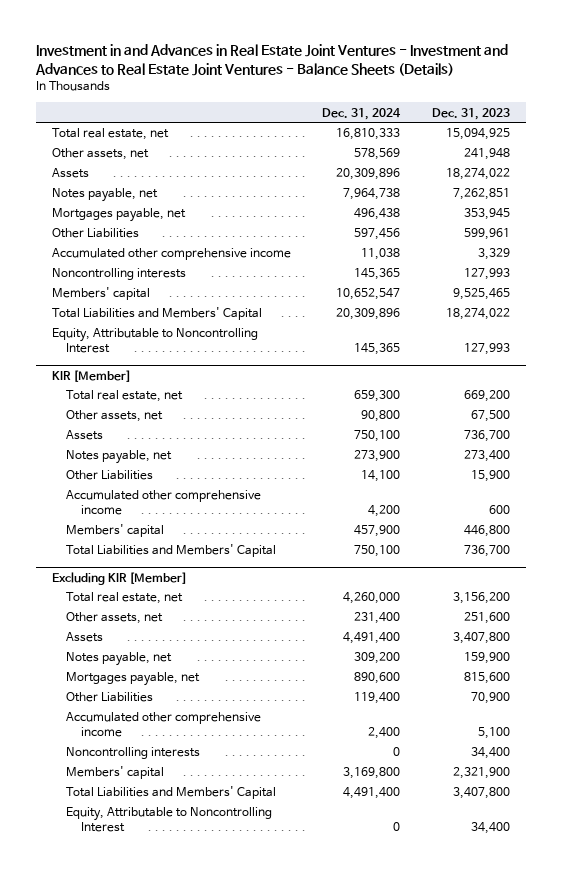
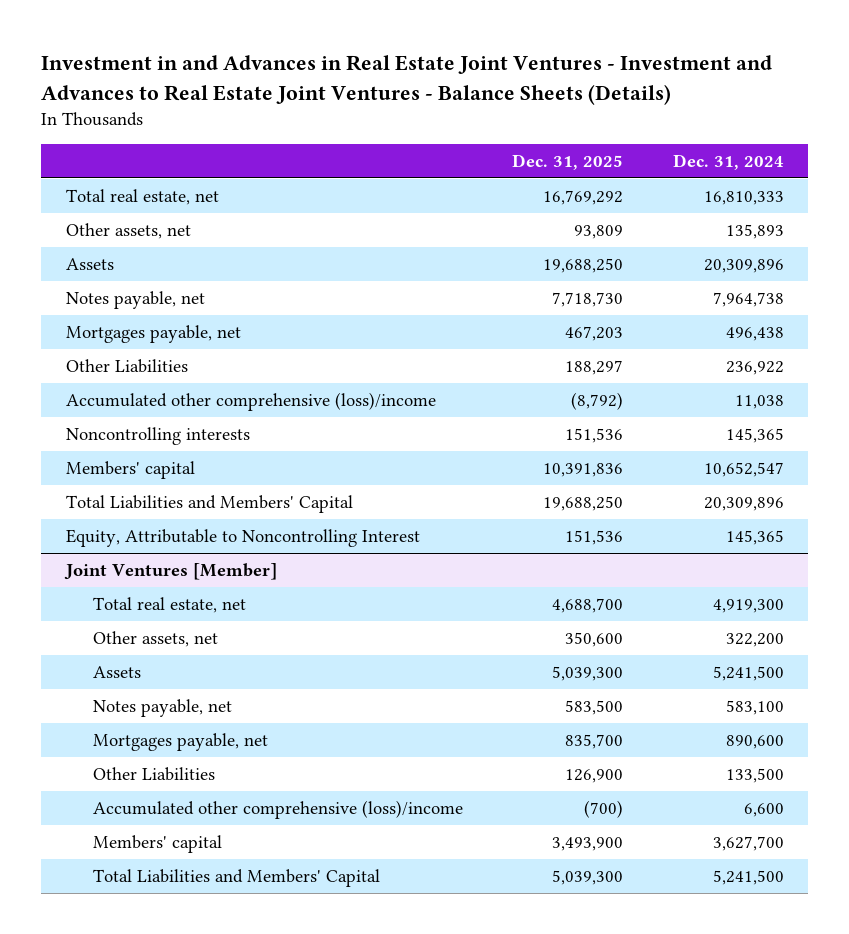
[432,107,511,120] Dec. 31, 2023 -> none
none -> [512,153,624,170] Dec. 31, 2025
[354,148,401,161] 578,569 -> [725,224,784,240] 135,893
[354,228,401,241] 597,456 -> [725,361,784,376] 236,922
[51,248,291,261] Accumulated other comprehensive income -> [65,392,436,412] Accumulated other comprehensive (loss)/income
[51,369,131,382] KIR [Member] -> none
[66,470,154,481] Other Liabilities -> none
[66,490,262,516] Accumulated other comprehensive income -> none
[66,524,165,538] Members' capital -> none
[66,544,277,558] Total Liabilities and Members' Capital -> none
[51,571,187,585] Excluding KIR [Member] -> none
[66,592,184,605] Total real estate, net -> none
[66,612,164,625] Other assets, net -> none
[66,632,104,643] Assets -> none
[66,652,173,667] Notes payable, net -> none
none -> [63,563,277,581] Joint Ventures [Member]
[354,390,401,403] 659,300 -> [712,599,784,614] 4,919,300
[361,410,401,423] 90,800 -> [725,633,784,648] 322,200
[354,430,401,443] 750,100 -> [712,666,784,682] 5,241,500
[354,450,401,463] 273,900 -> [725,700,784,716] 583,100
[66,747,201,760] Noncontrolling interests -> none
[66,807,273,833] Equity, Attributable to Noncontrolling Interest -> none
[354,692,401,705] 119,400 -> [725,768,784,784] 133,500
[66,712,262,738] Accumulated other comprehensive income -> [93,800,464,820] Accumulated other comprehensive (loss)/income
[368,727,401,740] 2,400 -> [743,803,784,818] 6,600
[343,767,401,780] 3,169,800 -> [712,836,784,852] 3,627,700
[343,787,401,800] 4,491,400 -> [712,870,784,886] 5,241,500

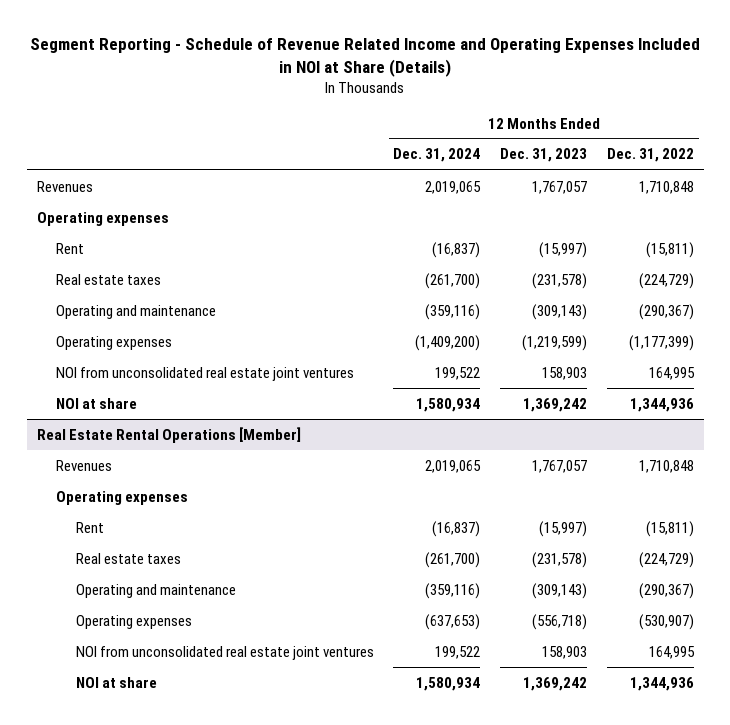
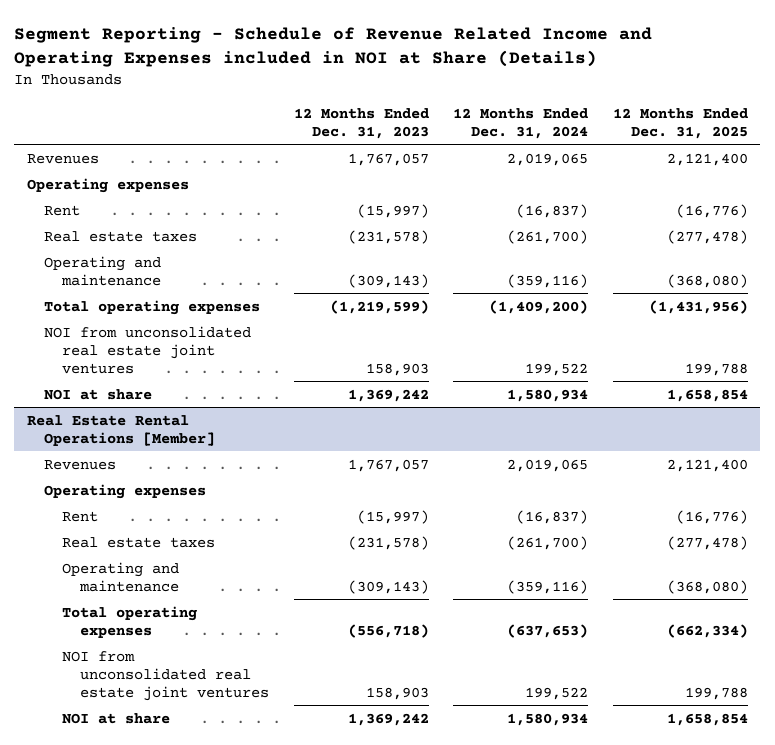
[30,37,701,77] Segment Reporting - Schedule of Revenue Related Income and Operating Expenses Included in NOI at Share (Details) -> [14,26,653,68] Segment Reporting - Schedule of Revenue Related Income and Operating Expenses included in NOI at Share (Details)
[606,148,694,163] Dec. 31, 2022 -> none
none -> [612,107,748,139] 12 Months Ended Dec. 31, 2025
[56,335,173,350] Operating expenses -> [44,299,261,315] Total operating expenses
[75,614,192,629] Operating expenses -> [62,605,198,638] Total operating expenses

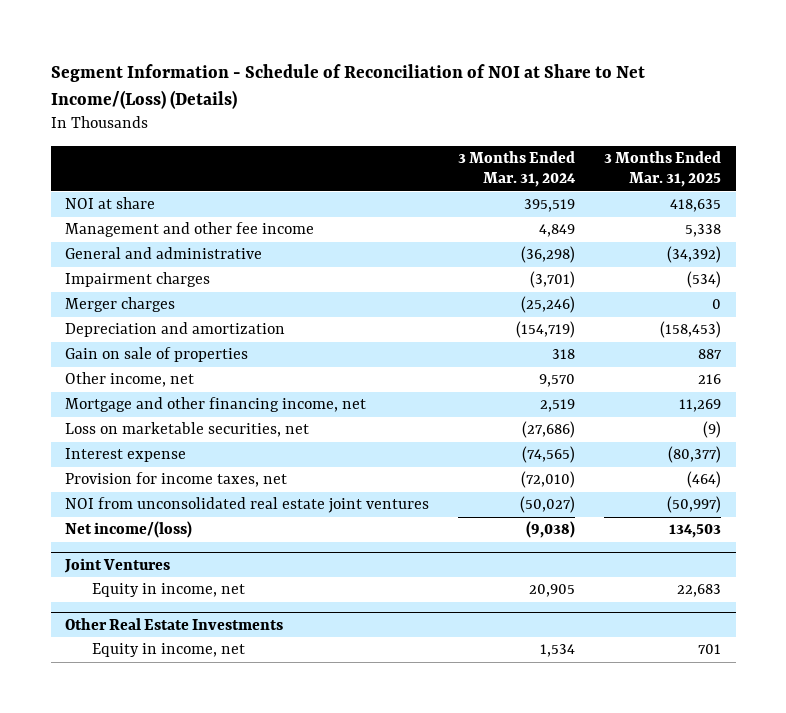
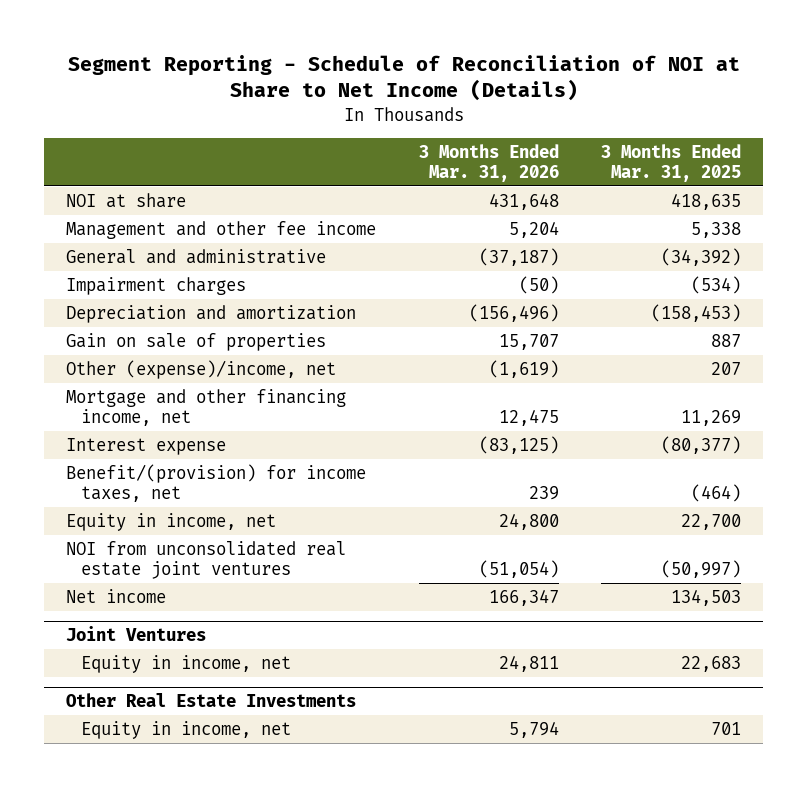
[50,63,645,109] Segment Information - Schedule of Reconciliation of NOI at Share to Net Income/(Loss) (Details) -> [67,54,740,102] Segment Reporting - Schedule of Reconciliation of NOI at Share to Net Income (Details)
[458,150,577,188] 3 Months Ended Mar. 31, 2024 -> none
none -> [418,143,559,182] 3 Months Ended Mar. 31, 2026
[65,297,176,313] Merger charges -> none
[65,372,195,388] Other income, net -> [65,360,336,380] Other (expense)/income, net
[698,374,722,385] 216 -> [711,362,742,376] 207
[65,422,310,438] Loss on marketable securities, net -> none
[65,472,288,488] Provision for income taxes, net -> [65,464,366,503] Benefit/(provision) for income taxes, net
none -> [65,513,276,532] Equity in income, net
[65,521,193,539] Net income/(loss) -> [65,589,166,604] Net income

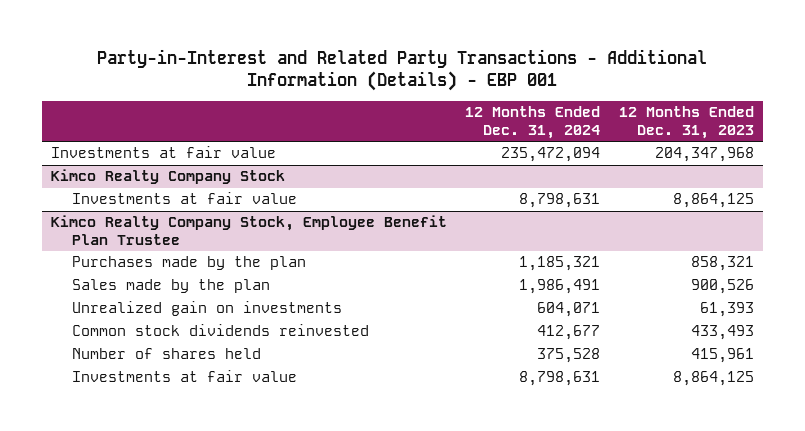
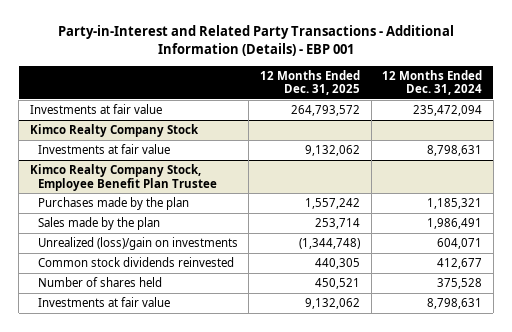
[618,106,754,139] 12 Months Ended Dec. 31, 2023 -> none
none -> [259,69,360,96] 12 Months Ended Dec. 31, 2025
[72,301,343,317] Unrealized gain on investments -> [37,236,238,250] Unrealized (loss)/gain on investments

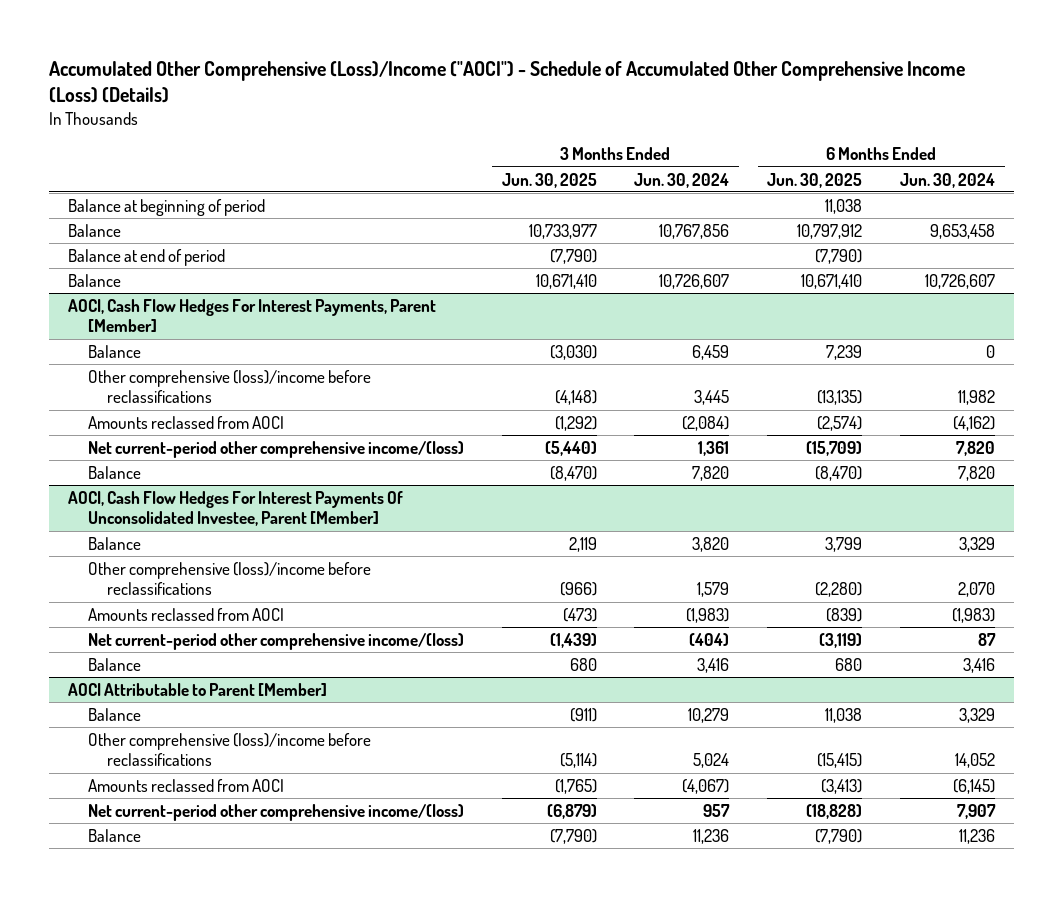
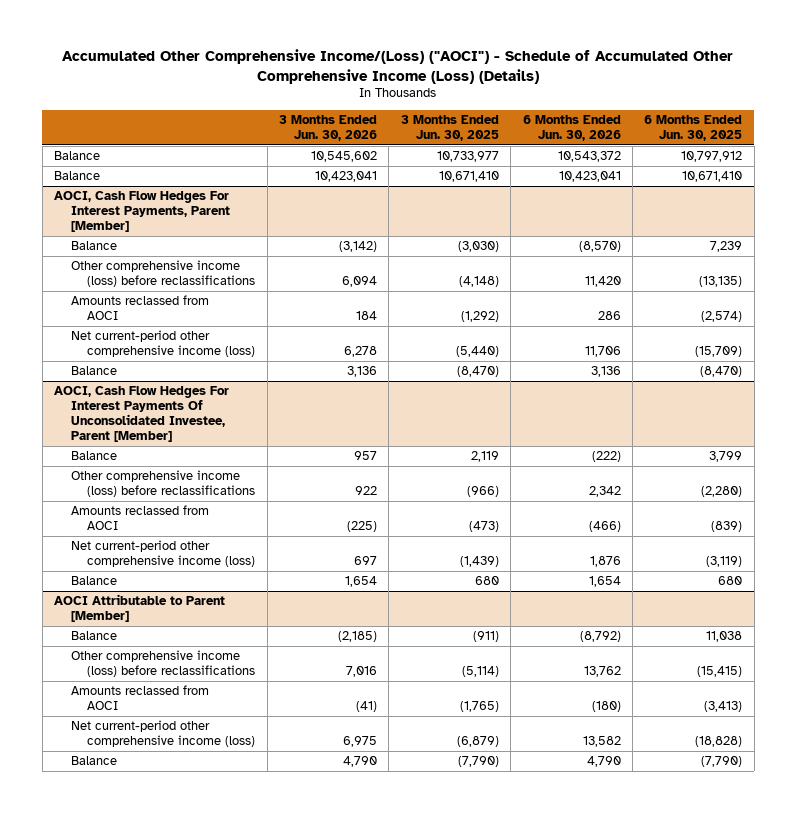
[49,60,966,103] Accumulated Other Comprehensive (Loss)/Income ("AOCI") - Schedule of Accumulated Other Comprehensive Income (Loss) (Details) -> [62,49,734,84] Accumulated Other Comprehensive Income/(Loss) ("AOCI") - Schedule of Accumulated Other Comprehensive Income (Loss) (Details)
[634,172,730,188] Jun. 30, 2024 -> none
[900,172,996,188] Jun. 30, 2024 -> none
none -> [279,114,378,142] 3 Months Ended Jun. 30, 2026
none -> [522,114,621,142] 6 Months Ended Jun. 30, 2026
[68,198,266,216] Balance at beginning of period -> none
[68,248,226,266] Balance at end of period -> none
[87,369,371,404] Other comprehensive (loss)/income before reclassifications -> [70,260,256,288] Other comprehensive income (loss) before reclassifications
[87,440,464,458] Net current-period other comprehensive income/(loss) -> [70,330,256,358] Net current-period other comprehensive income (loss)
[87,561,371,596] Other comprehensive (loss)/income before reclassifications -> [70,470,256,498] Other comprehensive income (loss) before reclassifications
[87,632,464,650] Net current-period other comprehensive income/(loss) -> [70,540,256,568] Net current-period other comprehensive income (loss)
[87,732,371,767] Other comprehensive (loss)/income before reclassifications -> [70,650,256,678] Other comprehensive income (loss) before reclassifications
[87,803,464,821] Net current-period other comprehensive income/(loss) -> [70,720,256,748] Net current-period other comprehensive income (loss)

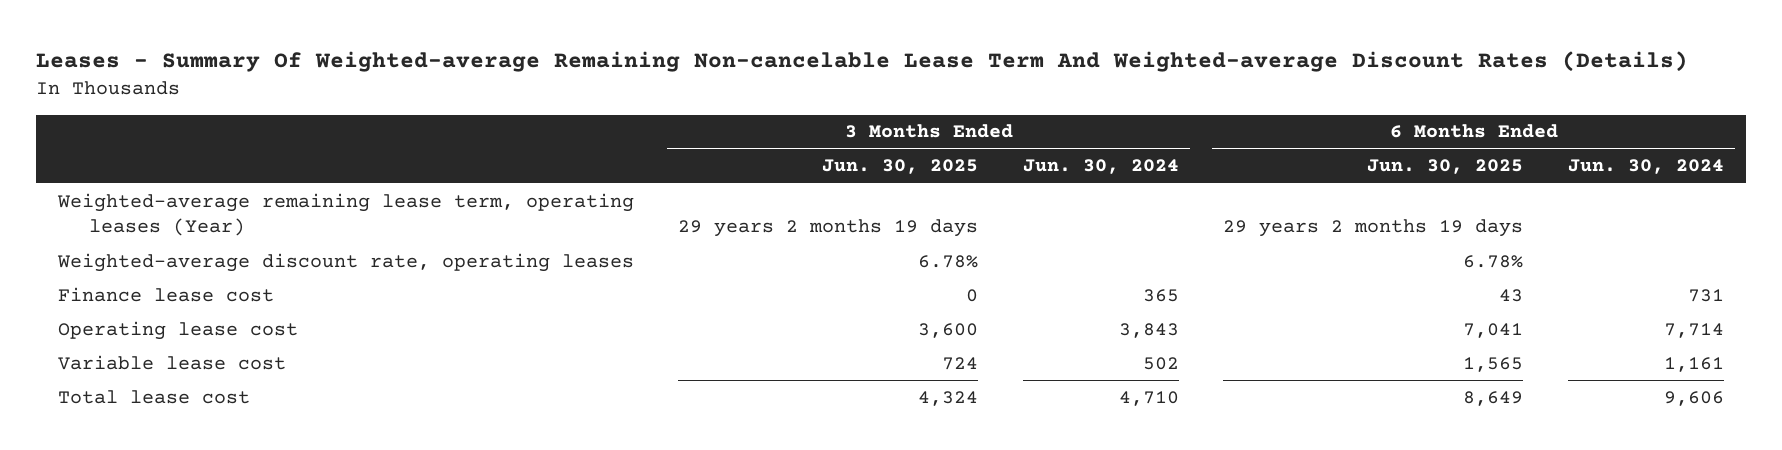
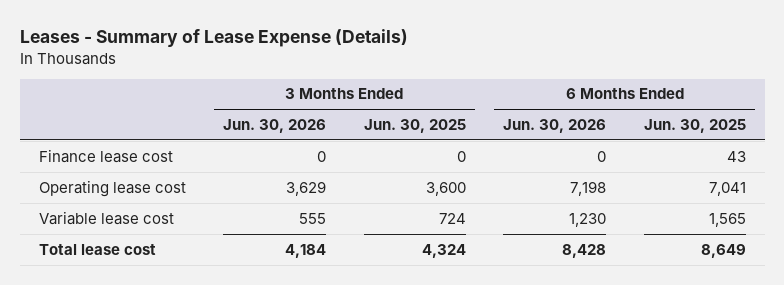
[35,51,1688,73] Leases - Summary Of Weighted-average Remaining Non-cancelable Lease Term And Weighted-average Discount Rates (Details) -> [19,29,408,48] Leases - Summary of Lease Expense (Details)
[1022,159,1179,175] Jun. 30, 2024 -> none
[1567,159,1724,175] Jun. 30, 2024 -> none
none -> [223,118,327,133] Jun. 30, 2026
none -> [503,118,607,133] Jun. 30, 2026
[57,192,635,237] Weighted-average remaining lease term, operating leases (Year) -> none
[57,252,635,272] Weighted-average discount rate, operating leases -> none

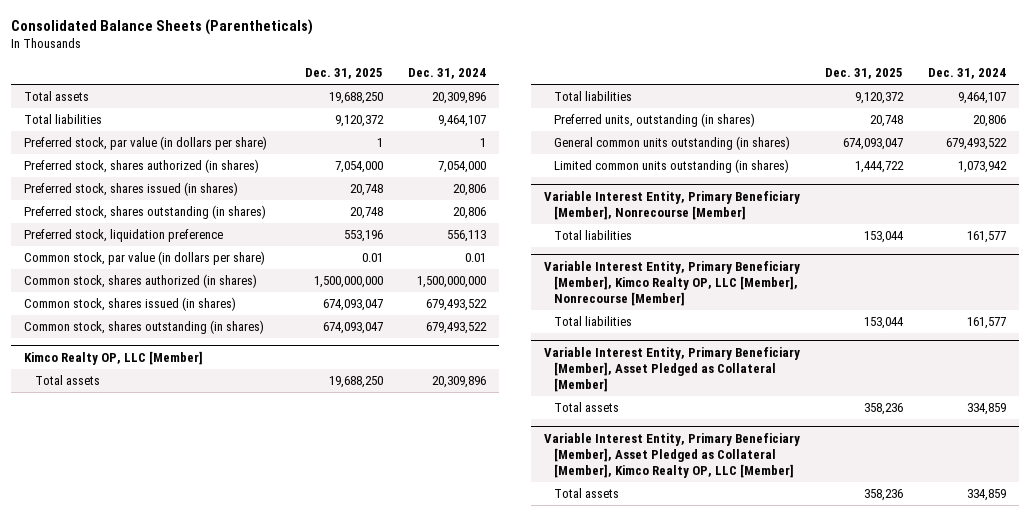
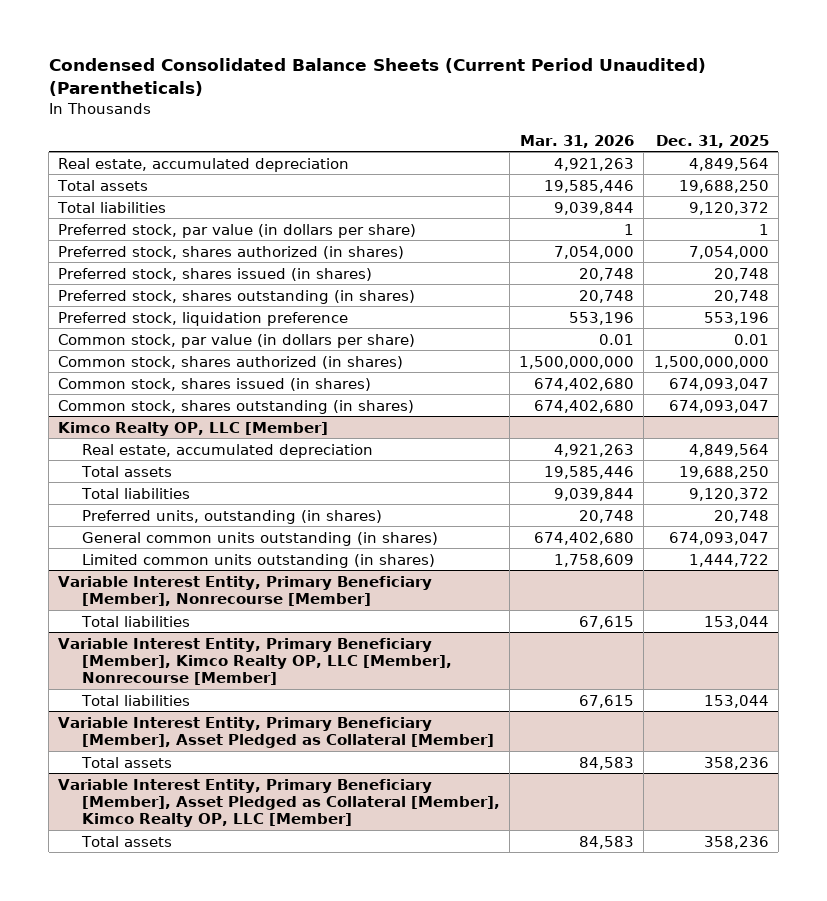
[11,19,314,36] Consolidated Balance Sheets (Parentheticals) -> [48,58,706,97] Condensed Consolidated Balance Sheets (Current Period Unaudited) (Parentheticals)
[408,68,487,80] Dec. 31, 2024 -> none
none -> [520,134,635,148] Mar. 31, 2026
none -> [58,157,350,172] Real estate, accumulated depreciation
none -> [81,443,373,458] Real estate, accumulated depreciation

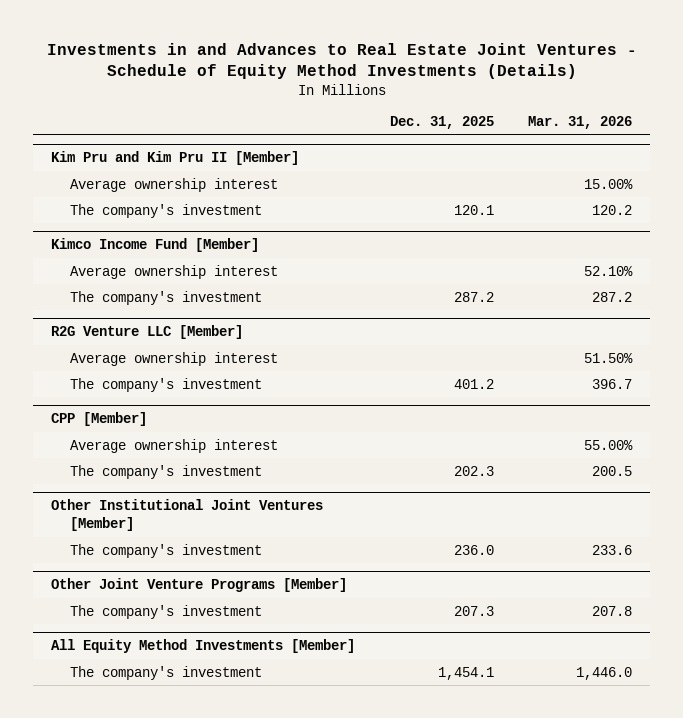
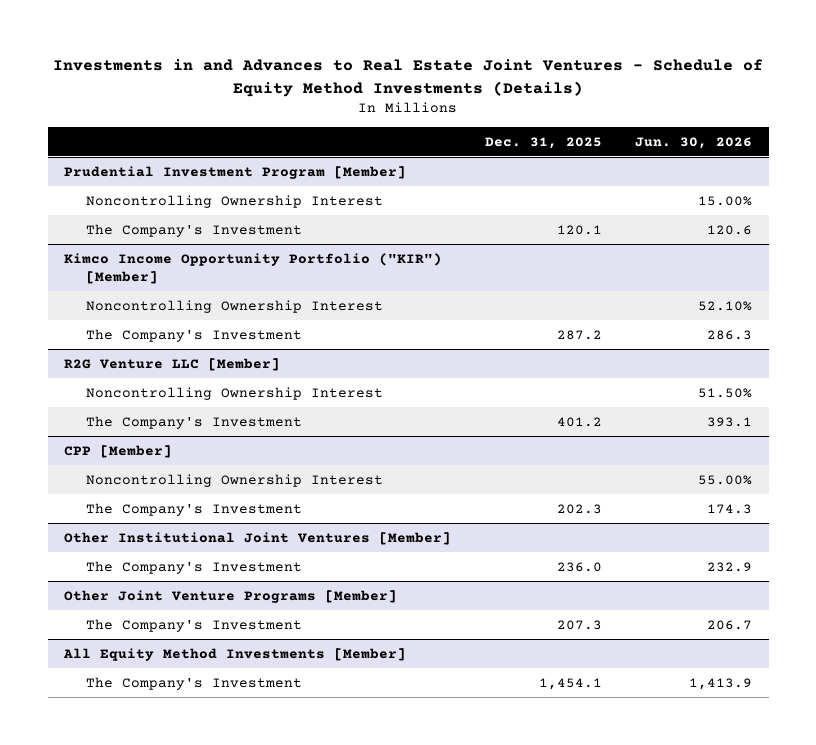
[528,116,633,130] Mar. 31, 2026 -> none
none -> [635,136,753,149] Jun. 30, 2026
[50,151,299,166] Kim Pru and Kim Pru II [Member] -> none
[50,238,259,253] Kimco Income Fund [Member] -> none
none -> [64,165,407,179] Prudential Investment Program [Member]
[69,177,278,192] Average ownership interest -> [85,194,383,208] Noncontrolling Ownership Interest
[69,203,262,218] The company's investment -> [85,223,302,237] The Company's Investment
none -> [64,252,443,285] Kimco Income Opportunity Portfolio ("KIR") [Member]
[69,264,278,279] Average ownership interest -> [85,299,383,313] Noncontrolling Ownership Interest
[69,290,262,305] The company's investment -> [85,328,302,342] The Company's Investment
[69,351,278,366] Average ownership interest -> [85,386,383,400] Noncontrolling Ownership Interest
[69,377,262,392] The company's investment -> [85,415,302,429] The Company's Investment
[69,438,278,453] Average ownership interest -> [85,473,383,487] Noncontrolling Ownership Interest
[69,464,262,479] The company's investment -> [85,502,302,516] The Company's Investment
[69,543,262,558] The company's investment -> [85,560,302,574] The Company's Investment
[69,604,262,619] The company's investment -> [85,618,302,632] The Company's Investment
[69,665,262,680] The company's investment -> [85,676,302,690] The Company's Investment

